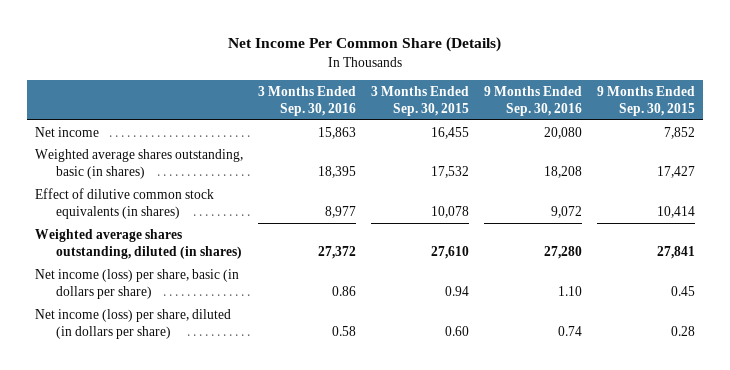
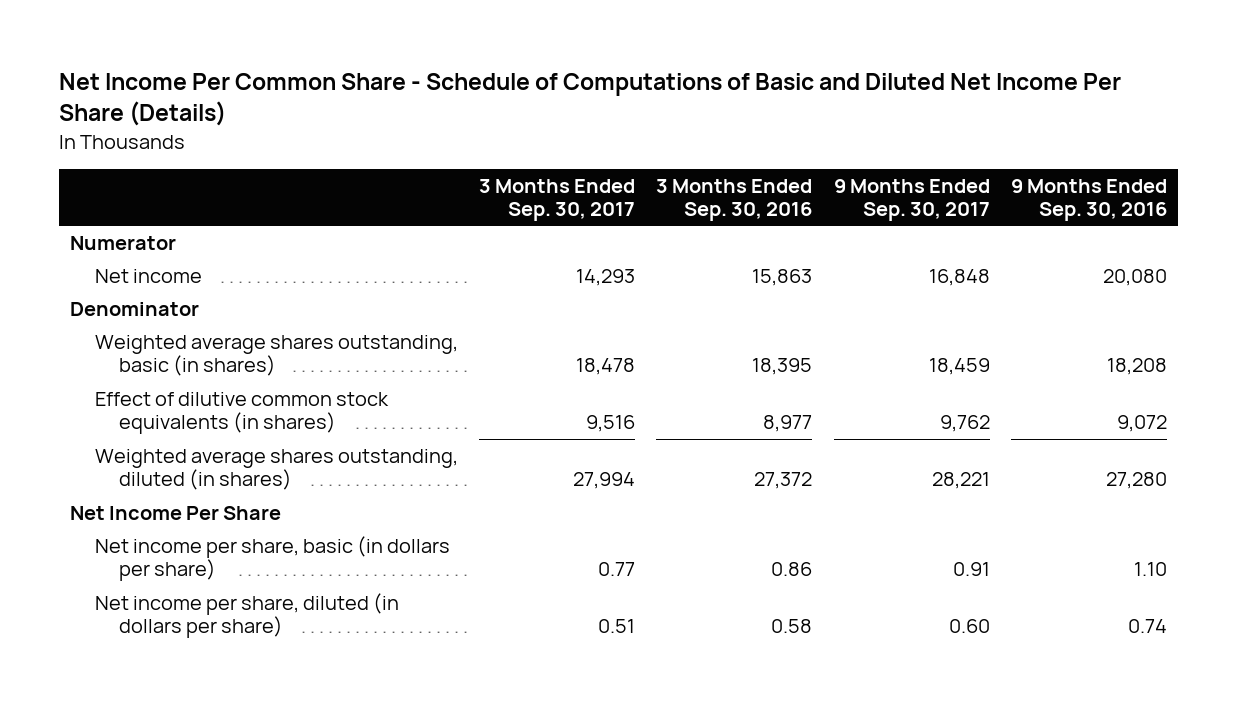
[227,37,501,53] Net Income Per Common Share (Details) -> [58,73,1121,127] Net Income Per Common Share - Schedule of Computations of Basic and Diluted Net Income Per Share (Details)
[370,85,469,117] 3 Months Ended Sep. 30, 2015 -> none
[597,85,696,117] 9 Months Ended Sep. 30, 2015 -> none
none -> [478,178,635,222] 3 Months Ended Sep. 30, 2017
none -> [833,178,990,222] 9 Months Ended Sep. 30, 2017
none -> [69,235,176,250] Numerator
none -> [69,301,199,316] Denominator
none -> [69,505,281,520] Net Income Per Share
[34,268,239,299] Net income (loss) per share, basic (in dollars per share) -> [94,535,450,582] Net income per share, basic (in dollars per share)
[34,308,231,339] Net income (loss) per share, diluted (in dollars per share) -> [94,592,399,639] Net income per share, diluted (in dollars per share)

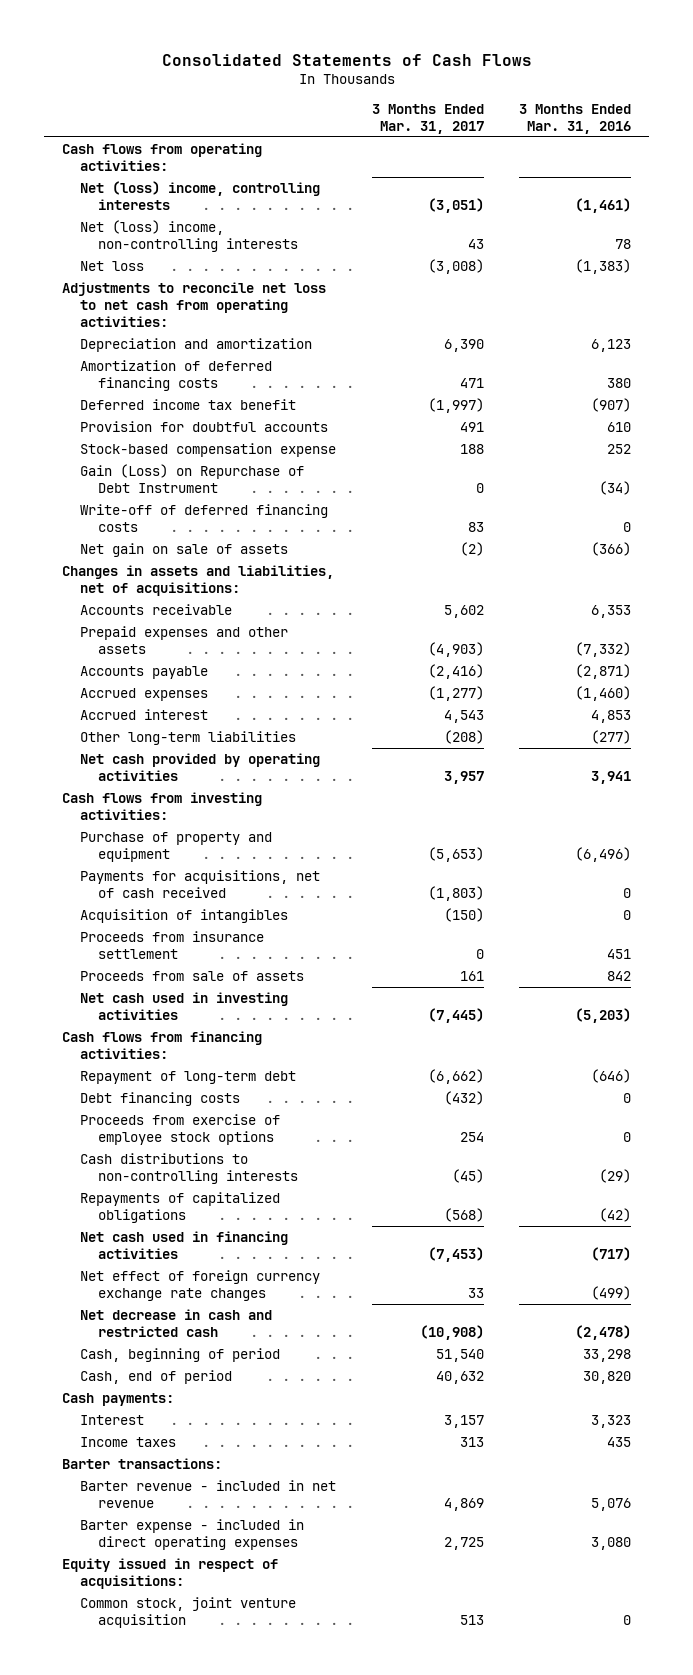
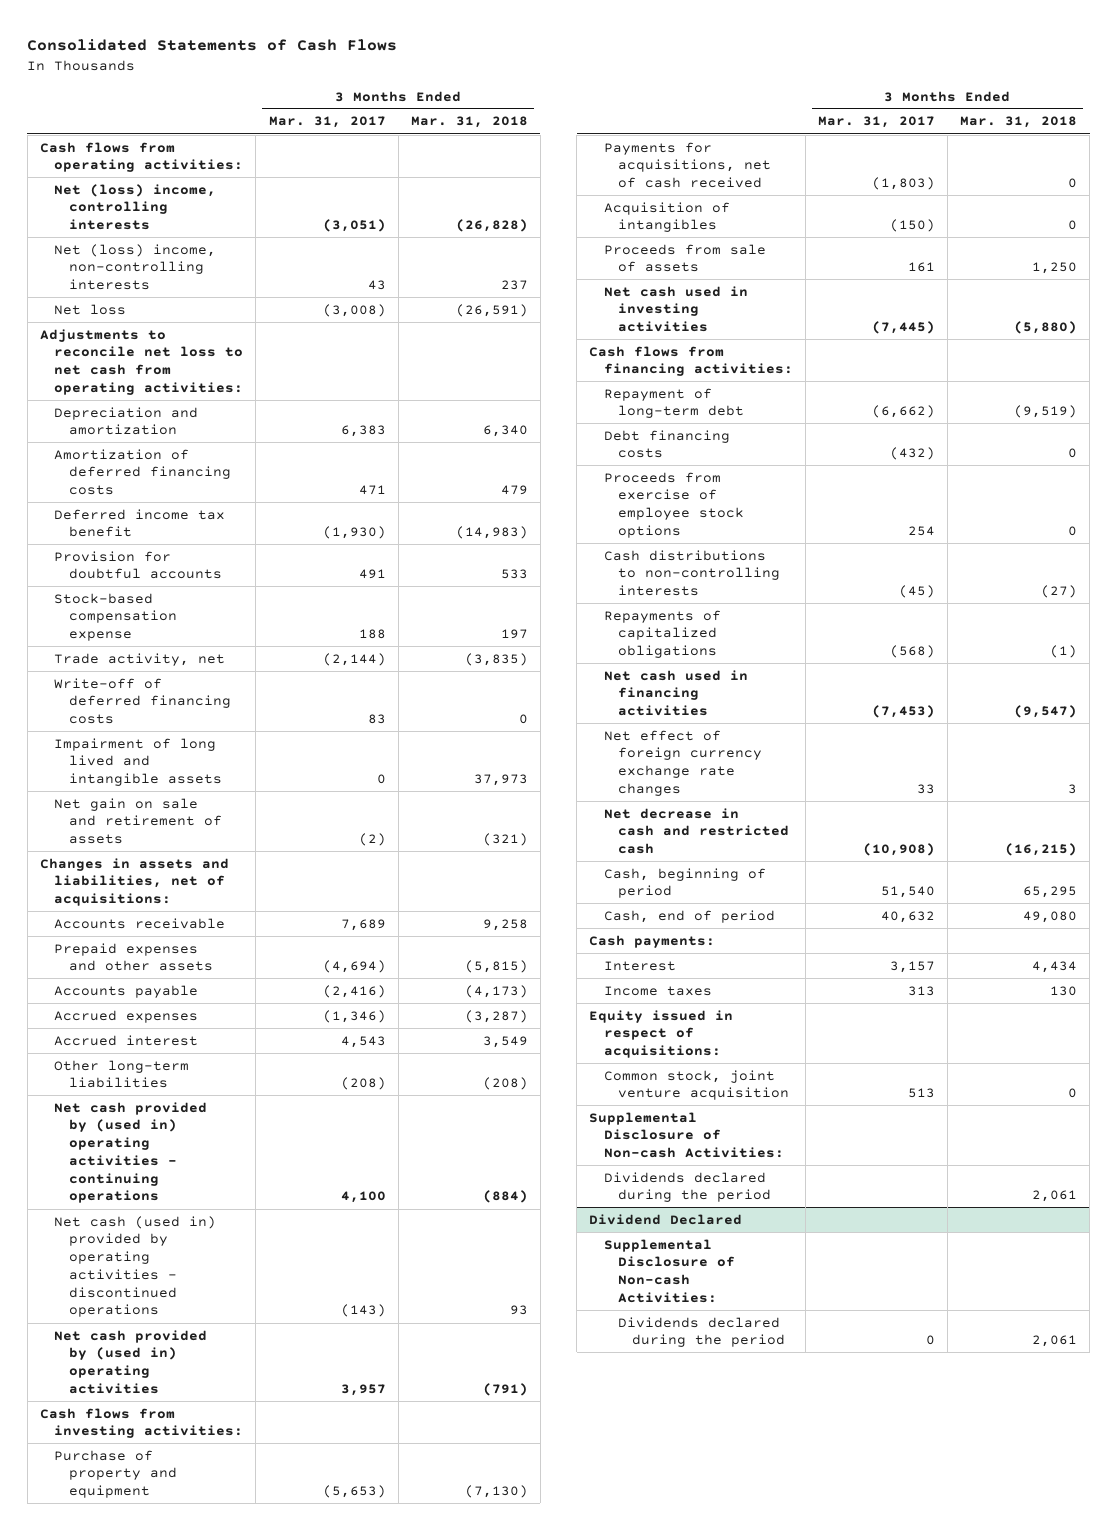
[519,104,632,134] 3 Months Ended Mar. 31, 2016 -> none
none -> [410,116,528,129] Mar. 31, 2018
[443,339,484,353] 6,390 -> [340,425,386,438] 6,383
[427,398,484,414] (1,997) -> [322,526,386,540] (1,930)
[80,464,305,493] Gain (Loss) on Repurchase of Debt Instrument -> none
none -> [54,652,226,666] Trade activity, net
none -> [54,737,222,787] Impairment of long lived and intangible assets
[80,543,289,558] Net gain on sale of assets -> [54,797,222,845] Net gain on sale and retirement of assets
[443,605,484,619] 5,602 -> [340,918,386,931] 7,689
[427,641,484,657] (4,903) -> [322,960,386,974] (4,694)
[427,686,484,702] (1,277) -> [322,1009,386,1023] (1,346)
none -> [54,1101,208,1204] Net cash provided by (used in) operating activities - continuing operations
none -> [54,1215,217,1318] Net cash (used in) provided by operating activities - discontinued operations
[80,753,321,781] Net cash provided by operating activities -> [54,1329,208,1394] Net cash provided by (used in) operating activities
[80,931,265,959] Proceeds from insurance settlement -> none
[61,1458,222,1470] Barter transactions: -> none
[80,1480,337,1508] Barter revenue - included in net revenue -> none
[80,1519,305,1550] Barter expense - included in direct operating expenses -> none
none -> [589,1111,784,1159] Supplemental Disclosure of Non-cash Activities:
none -> [603,1171,771,1203] Dividends declared during the period
none -> [589,1213,743,1225] Dividend Declared
none -> [603,1238,735,1303] Supplemental Disclosure of Non-cash Activities:
none -> [617,1316,786,1348] Dividends declared during the period

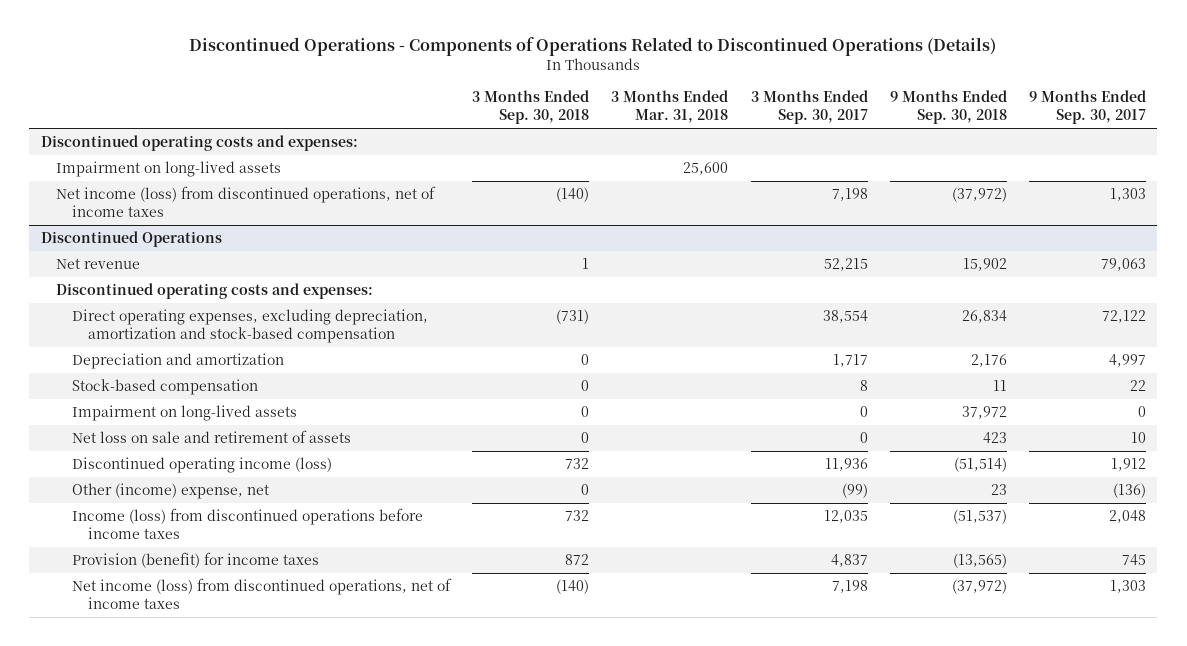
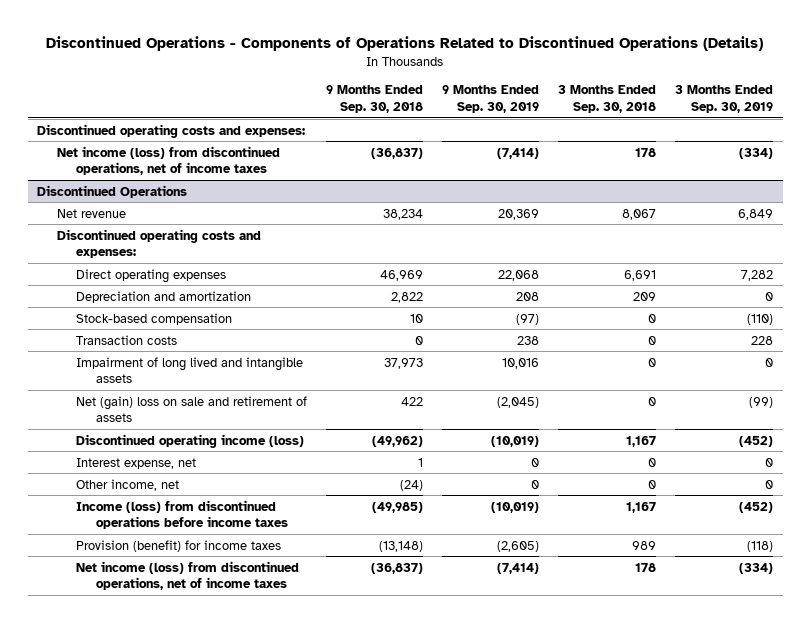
[611,90,729,124] 3 Months Ended Mar. 31, 2018 -> none
[750,90,868,125] 3 Months Ended Sep. 30, 2017 -> none
[1029,90,1147,125] 9 Months Ended Sep. 30, 2017 -> none
none -> [442,85,540,114] 9 Months Ended Sep. 30, 2019
none -> [675,85,774,114] 3 Months Ended Sep. 30, 2019
[56,161,282,178] Impairment on long-lived assets -> none
[556,187,590,203] (140) -> [635,147,657,157] 178
[951,187,1007,203] (37,972) -> [371,147,424,159] (36,837)
[582,258,590,270] 1 -> [622,208,657,220] 8,067
[962,258,1007,272] 15,902 -> [383,208,424,220] 38,234
[72,309,429,344] Direct operating expenses, excluding depreciation, amortization and stock-based compensation -> [76,268,227,283] Direct operating expenses
[556,309,590,325] (731) -> [624,269,657,281] 6,691
[961,310,1007,324] 26,834 -> [380,269,424,281] 46,969
[581,354,590,366] 0 -> [633,291,657,301] 209
[970,354,1007,368] 2,176 -> [391,291,424,303] 2,822
[992,380,1007,392] 11 -> [410,313,424,323] 10
none -> [76,334,178,345] Transaction costs
[72,405,298,422] Impairment on long-lived assets -> [76,356,304,384] Impairment of long lived and intangible assets
[961,406,1007,420] 37,972 -> [384,357,424,369] 37,973
[72,430,352,444] Net loss on sale and retirement of assets -> [76,395,308,423] Net (gain) loss on sale and retirement of assets
[982,432,1007,444] 423 -> [401,396,424,406] 422
[565,458,590,470] 732 -> [626,435,657,447] 1,167
[953,457,1007,473] (51,514) -> [372,435,424,447] (49,962)
none -> [76,457,197,469] Interest expense, net
[72,483,270,500] Other (income) expense, net -> [76,478,180,491] Other income, net
[990,484,1007,496] 23 -> [400,479,424,491] (24)
[565,510,590,522] 732 -> [626,501,657,513] 1,167
[952,509,1007,525] (51,537) -> [372,501,424,513] (49,985)
[565,554,590,566] 872 -> [632,540,657,550] 989
[952,553,1007,569] (13,565) -> [379,540,424,552] (13,148)
[556,579,590,595] (140) -> [635,562,657,572] 178
[951,579,1007,595] (37,972) -> [371,562,424,574] (36,837)

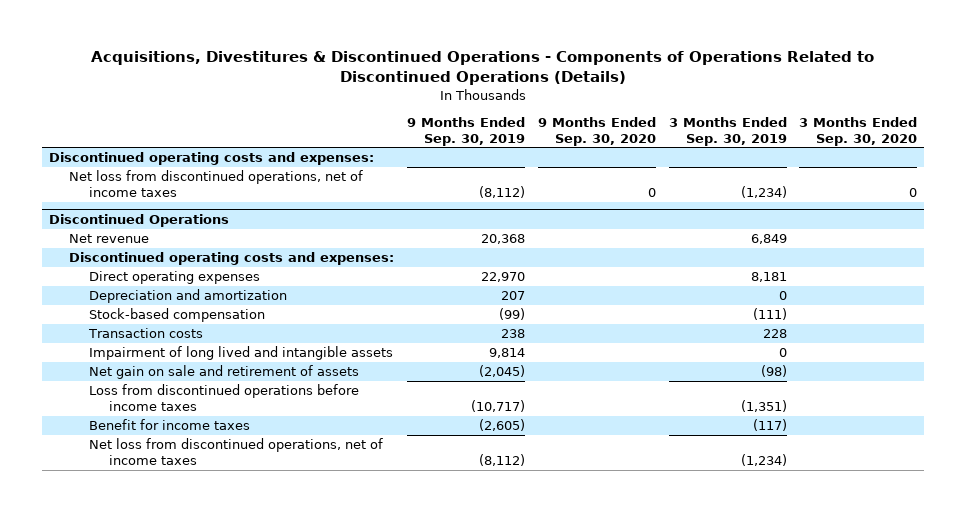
[46,35,764,51] Discontinued Operations - Components of Operations Related to Discontinued Operations (Details) -> [91,51,875,86] Acquisitions, Divestitures & Discontinued Operations - Components of Operations Related to Discontinued Operations (Details)
[326,85,424,114] 9 Months Ended Sep. 30, 2018 -> none
[558,85,657,114] 3 Months Ended Sep. 30, 2018 -> none
none -> [537,116,656,146] 9 Months Ended Sep. 30, 2020
none -> [799,116,918,146] 3 Months Ended Sep. 30, 2020
[56,145,280,176] Net income (loss) from discontinued operations, net of income taxes -> [68,170,363,197] Net loss from discontinued operations, net of income taxes
[497,147,540,159] (7,414) -> [478,185,525,198] (8,112)
[739,147,774,159] (334) -> [740,185,787,198] (1,234)
[498,208,540,220] 20,369 -> [480,234,525,245] 20,368
[498,269,540,281] 22,068 -> [480,272,525,283] 22,970
[741,269,774,281] 7,282 -> [750,272,787,283] 8,181
[516,291,540,301] 208 -> [500,291,525,301] 207
[516,313,540,325] (97) -> [498,308,525,321] (99)
[747,313,774,325] (110) -> [752,308,787,321] (111)
[76,433,305,448] Discontinued operating income (loss) -> none
[76,457,197,469] Interest expense, net -> none
[76,478,180,491] Other income, net -> none
[502,357,540,369] 10,016 -> [488,348,525,359] 9,814
[76,395,308,423] Net (gain) loss on sale and retirement of assets -> [88,365,359,380] Net gain on sale and retirement of assets
[749,396,774,408] (99) -> [760,365,787,378] (98)
[76,499,289,530] Income (loss) from discontinued operations before income taxes -> [88,384,359,411] Loss from discontinued operations before income taxes
[491,501,540,513] (10,019) -> [470,399,525,412] (10,717)
[739,501,774,513] (452) -> [740,399,787,412] (1,351)
[76,539,282,552] Provision (benefit) for income taxes -> [88,419,250,431] Benefit for income taxes
[747,540,774,552] (118) -> [752,419,787,432] (117)
[76,560,300,591] Net income (loss) from discontinued operations, net of income taxes -> [88,438,383,465] Net loss from discontinued operations, net of income taxes
[497,562,540,574] (7,414) -> [478,453,525,466] (8,112)
[739,562,774,574] (334) -> [740,453,787,466] (1,234)

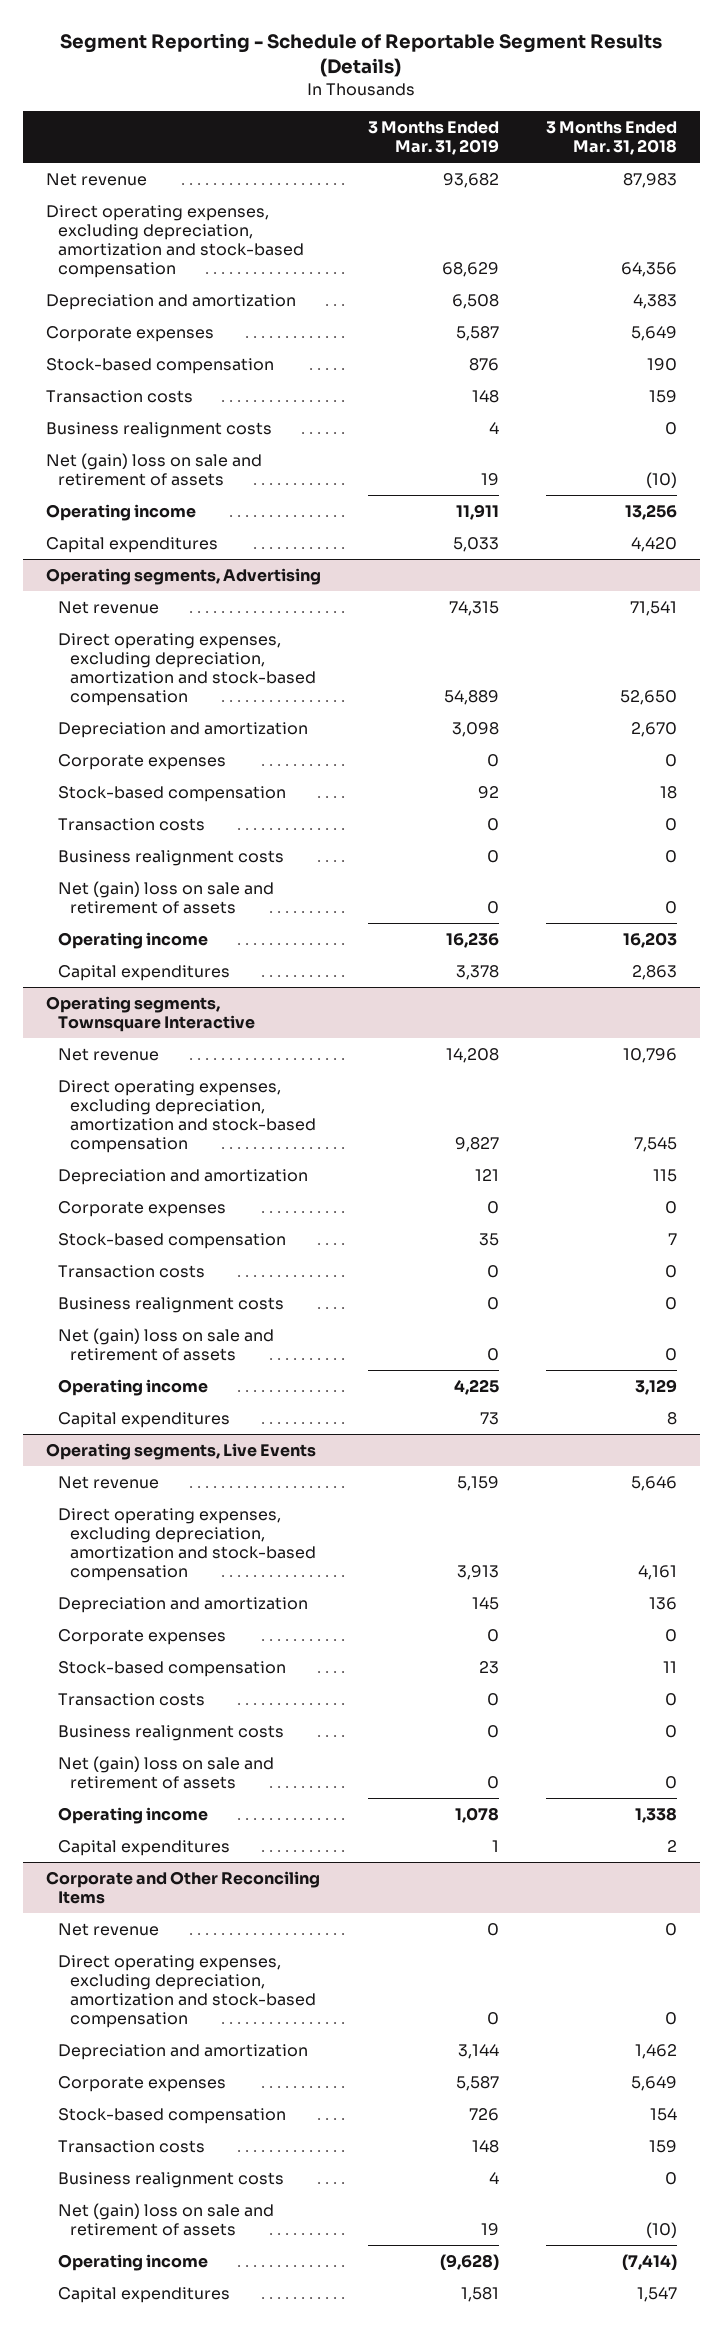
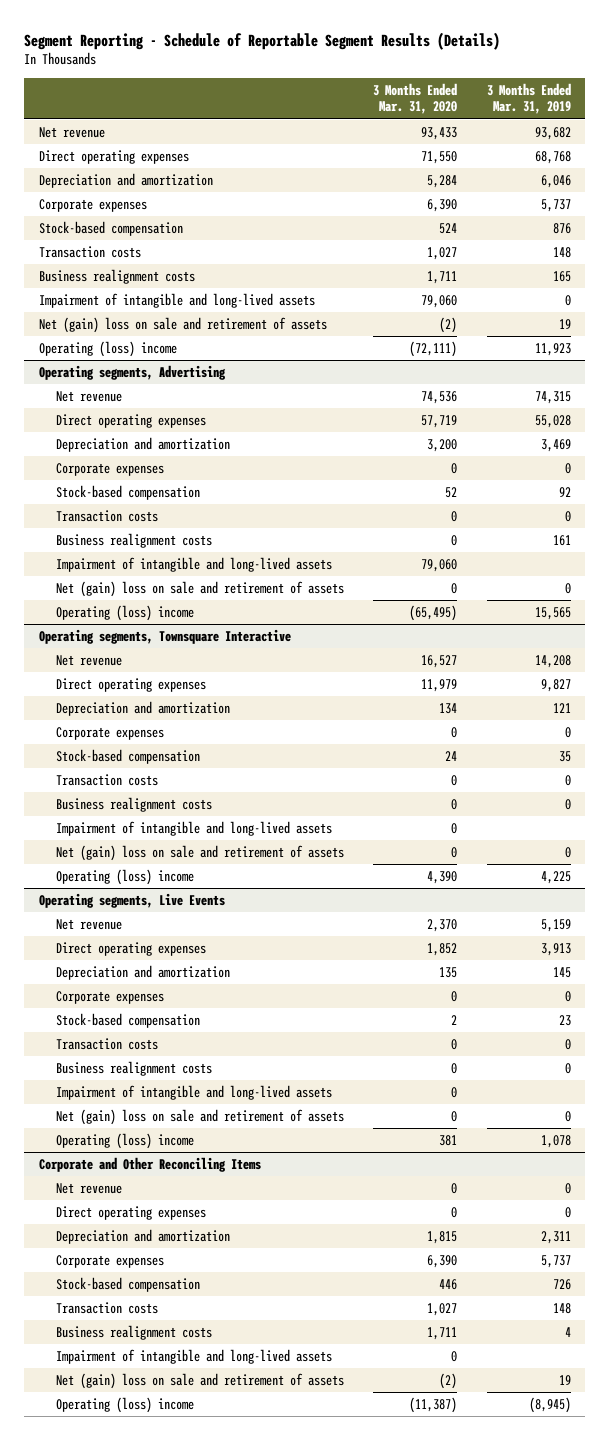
[545,121,677,156] 3 Months Ended Mar. 31, 2018 -> none
none -> [373,82,458,115] 3 Months Ended Mar. 31, 2020
[46,204,304,278] Direct operating expenses, excluding depreciation, amortization and stock-based compensation -> [38,149,189,164] Direct operating expenses
[441,261,499,277] 68,629 -> [534,150,571,164] 68,768
[451,293,499,309] 6,508 -> [540,174,571,188] 6,046
[455,325,499,341] 5,587 -> [540,198,571,212] 5,737
[488,421,499,434] 4 -> [552,270,571,282] 165
none -> [38,292,315,308] Impairment of intangible and long-lived assets
[46,536,219,553] Capital expenditures -> none
[46,503,197,521] Operating income -> [38,340,177,357] Operating (loss) income
[455,503,499,520] 11,911 -> [534,342,571,356] 11,923
[57,632,316,706] Direct operating expenses, excluding depreciation, amortization and stock-based compensation -> [55,413,206,428] Direct operating expenses
[443,689,499,705] 54,889 -> [534,414,571,428] 55,028
[451,721,499,737] 3,098 -> [540,438,571,452] 3,469
[486,849,499,863] 0 -> [552,534,571,546] 161
none -> [55,556,332,572] Impairment of intangible and long-lived assets
[57,964,230,981] Capital expenditures -> none
[57,931,208,949] Operating income -> [55,604,194,621] Operating (loss) income
[445,931,499,948] 16,236 -> [534,606,571,620] 15,565
[57,1079,316,1153] Direct operating expenses, excluding depreciation, amortization and stock-based compensation -> [55,677,206,692] Direct operating expenses
none -> [55,820,332,836] Impairment of intangible and long-lived assets
[57,1411,230,1428] Capital expenditures -> none
[57,1378,208,1396] Operating income -> [55,868,194,885] Operating (loss) income
[57,1507,316,1581] Direct operating expenses, excluding depreciation, amortization and stock-based compensation -> [55,941,206,956] Direct operating expenses
none -> [55,1084,332,1100] Impairment of intangible and long-lived assets
[57,1839,230,1856] Capital expenditures -> none
[57,1806,208,1824] Operating income -> [55,1132,194,1149] Operating (loss) income
[57,1954,316,2028] Direct operating expenses, excluding depreciation, amortization and stock-based compensation -> [55,1205,206,1220] Direct operating expenses
[457,2043,499,2059] 3,144 -> [540,1230,571,1244] 2,311
[455,2075,499,2091] 5,587 -> [540,1254,571,1268] 5,737
none -> [55,1348,332,1364] Impairment of intangible and long-lived assets
[57,2286,230,2303] Capital expenditures -> none
[57,2253,208,2271] Operating income -> [55,1396,194,1413] Operating (loss) income
[439,2253,499,2270] (9,628) -> [528,1396,571,1413] (8,945)

